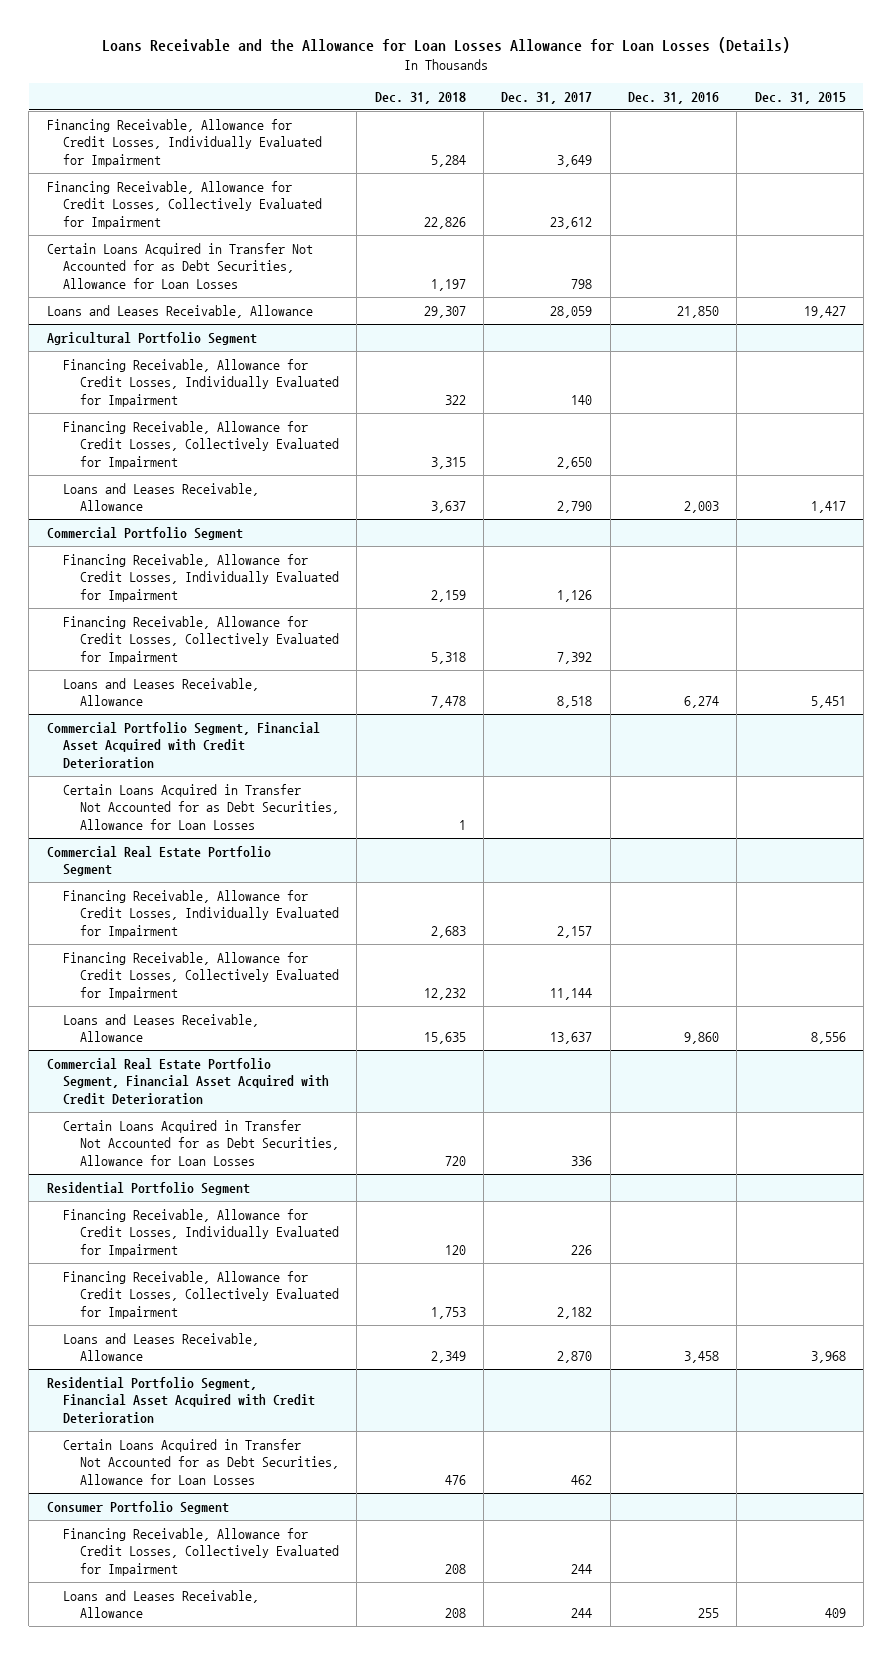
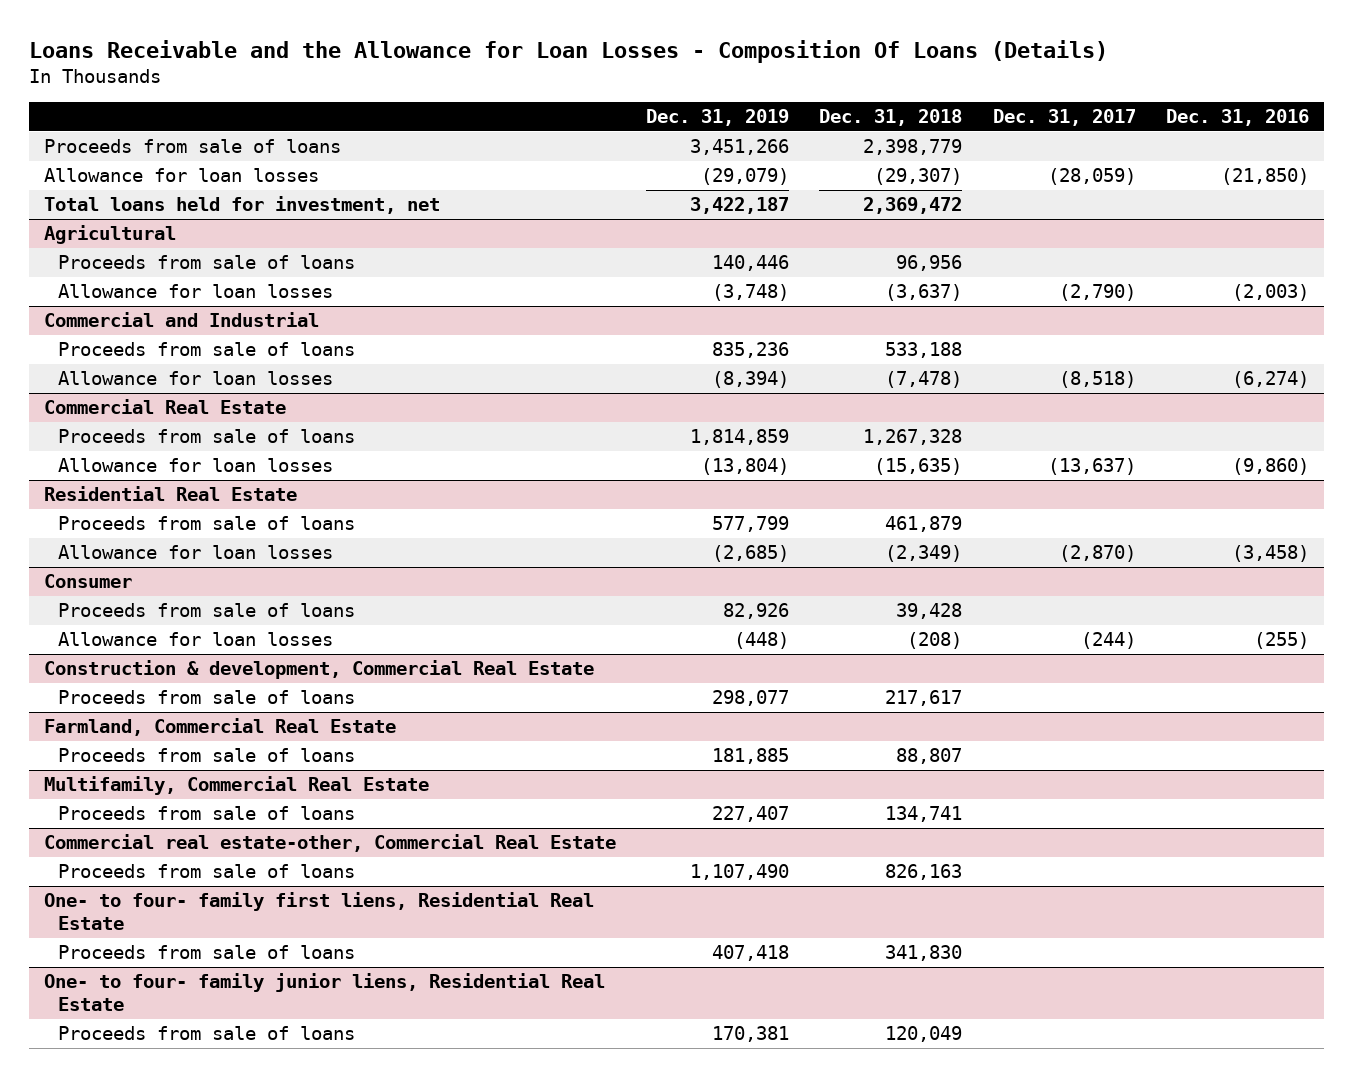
[102,37,791,54] Loans Receivable and the Allowance for Loan Losses Allowance for Loan Losses (Details) -> [28,40,1108,64] Loans Receivable and the Allowance for Loan Losses - Composition Of Loans (Details)
[754,91,846,104] Dec. 31, 2015 -> none
none -> [646,109,790,127] Dec. 31, 2019
[46,118,323,167] Financing Receivable, Allowance for Credit Losses, Individually Evaluated for Impairment -> none
[46,180,323,229] Financing Receivable, Allowance for Credit Losses, Collectively Evaluated for Impairment -> none
[46,242,313,289] Certain Loans Acquired in Transfer Not Accounted for as Debt Securities, Allowance for Loan Losses -> none
[63,358,339,407] Financing Receivable, Allowance for Credit Losses, Individually Evaluated for Impairment -> none
[63,420,339,469] Financing Receivable, Allowance for Credit Losses, Collectively Evaluated for Impairment -> none
[63,553,339,602] Financing Receivable, Allowance for Credit Losses, Individually Evaluated for Impairment -> none
[63,615,339,664] Financing Receivable, Allowance for Credit Losses, Collectively Evaluated for Impairment -> none
[46,721,320,769] Commercial Portfolio Segment, Financial Asset Acquired with Credit Deterioration -> none
[63,783,339,830] Certain Loans Acquired in Transfer Not Accounted for as Debt Securities, Allowance for Loan Losses -> none
[63,889,339,938] Financing Receivable, Allowance for Credit Losses, Individually Evaluated for Impairment -> none
[63,951,339,1000] Financing Receivable, Allowance for Credit Losses, Collectively Evaluated for Impairment -> none
[46,1057,330,1105] Commercial Real Estate Portfolio Segment, Financial Asset Acquired with Credit Deterioration -> none
[63,1119,339,1166] Certain Loans Acquired in Transfer Not Accounted for as Debt Securities, Allowance for Loan Losses -> none
[63,1208,339,1257] Financing Receivable, Allowance for Credit Losses, Individually Evaluated for Impairment -> none
[63,1270,339,1319] Financing Receivable, Allowance for Credit Losses, Collectively Evaluated for Impairment -> none
[46,1376,316,1424] Residential Portfolio Segment, Financial Asset Acquired with Credit Deterioration -> none
[63,1438,339,1485] Certain Loans Acquired in Transfer Not Accounted for as Debt Securities, Allowance for Loan Losses -> none
[63,1527,339,1576] Financing Receivable, Allowance for Credit Losses, Collectively Evaluated for Impairment -> none
none -> [43,139,341,154] Proceeds from sale of loans
[46,304,313,318] Loans and Leases Receivable, Allowance -> [43,168,319,183] Allowance for loan losses
[423,305,466,318] 29,307 -> [874,168,963,186] (29,307)
[550,305,593,318] 28,059 -> [1047,168,1136,186] (28,059)
[676,305,719,318] 21,850 -> [1220,168,1309,186] (21,850)
none -> [43,196,440,215] Total loans held for investment, net
[46,331,257,345] Agricultural Portfolio Segment -> [43,225,176,245] Agricultural
none -> [58,255,356,270] Proceeds from sale of loans
[63,482,260,512] Loans and Leases Receivable, Allowance -> [58,284,334,299] Allowance for loan losses
[430,501,466,514] 3,637 -> [885,284,963,302] (3,637)
[557,501,593,514] 2,790 -> [1058,284,1136,302] (2,790)
[683,501,719,514] 2,003 -> [1231,284,1309,302] (2,003)
[46,526,243,540] Commercial Portfolio Segment -> [43,312,319,328] Commercial and Industrial
none -> [58,342,356,357] Proceeds from sale of loans
[63,677,260,707] Loans and Leases Receivable, Allowance -> [58,371,334,386] Allowance for loan losses
[430,696,466,709] 7,478 -> [885,371,963,389] (7,478)
[557,696,593,709] 8,518 -> [1058,371,1136,389] (8,518)
[683,696,719,709] 6,274 -> [1231,371,1309,389] (6,274)
[46,845,271,877] Commercial Real Estate Portfolio Segment -> [43,399,286,415] Commercial Real Estate
none -> [58,429,356,444] Proceeds from sale of loans
[63,1013,260,1043] Loans and Leases Receivable, Allowance -> [58,458,334,473] Allowance for loan losses
[423,1032,466,1045] 15,635 -> [874,458,963,476] (15,635)
[550,1032,593,1045] 13,637 -> [1047,458,1136,476] (13,637)
[683,1032,719,1045] 9,860 -> [1231,458,1309,476] (9,860)
[46,1181,250,1195] Residential Portfolio Segment -> [43,486,297,502] Residential Real Estate
none -> [58,516,356,531] Proceeds from sale of loans
[63,1332,260,1362] Loans and Leases Receivable, Allowance -> [58,545,334,560] Allowance for loan losses
[430,1351,466,1364] 2,349 -> [885,545,963,563] (2,349)
[557,1351,593,1364] 2,870 -> [1058,545,1136,563] (2,870)
[683,1351,719,1364] 3,458 -> [1231,545,1309,563] (3,458)
[46,1500,229,1514] Consumer Portfolio Segment -> [43,574,132,589] Consumer
none -> [58,603,356,618] Proceeds from sale of loans
[63,1589,260,1619] Loans and Leases Receivable, Allowance -> [58,632,334,647] Allowance for loan losses
[444,1608,466,1619] 208 -> [907,632,963,650] (208)
[571,1608,593,1619] 244 -> [1080,632,1136,650] (244)
[697,1608,719,1619] 255 -> [1253,632,1309,650] (255)
none -> [43,660,594,680] Construction & development, Commercial Real Estate
none -> [58,690,356,705] Proceeds from sale of loans
none -> [43,718,396,737] Farmland, Commercial Real Estate
none -> [58,748,356,763] Proceeds from sale of loans
none -> [43,776,429,796] Multifamily, Commercial Real Estate
none -> [58,806,356,821] Proceeds from sale of loans
none -> [43,834,616,853] Commercial real estate-other, Commercial Real Estate
none -> [58,864,356,879] Proceeds from sale of loans
none -> [43,892,594,931] One- to four- family first liens, Residential Real Estate
none -> [58,945,356,960] Proceeds from sale of loans
none -> [43,973,605,1012] One- to four- family junior liens, Residential Real Estate
none -> [58,1026,356,1041] Proceeds from sale of loans

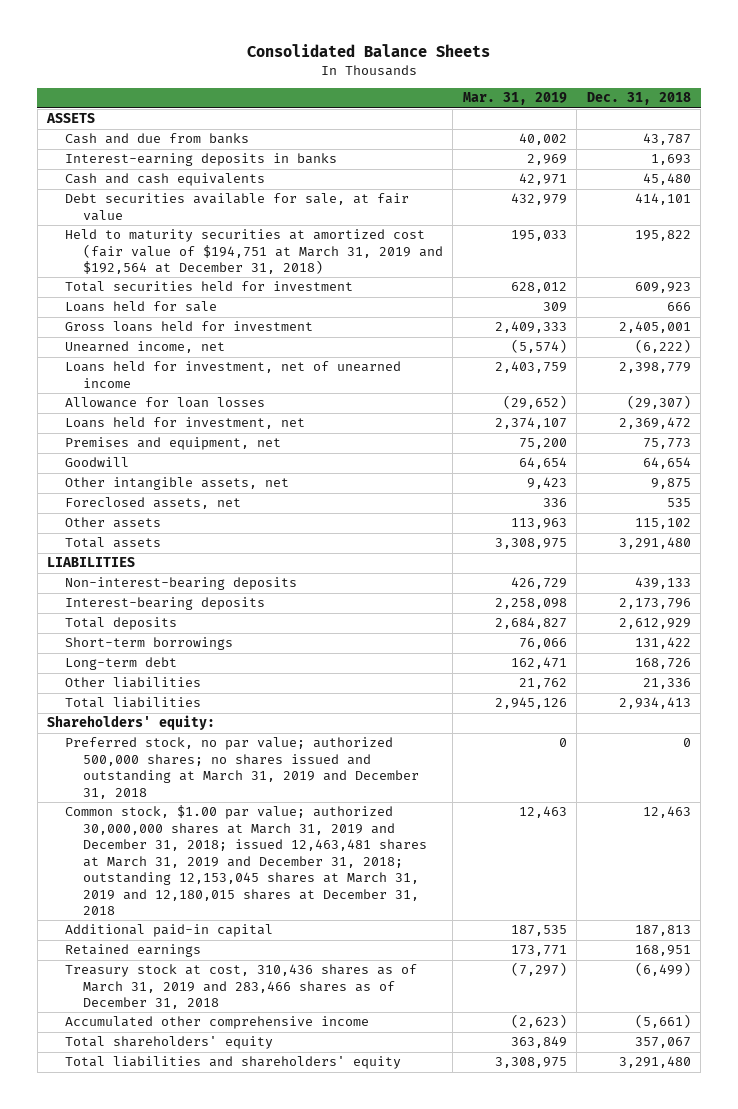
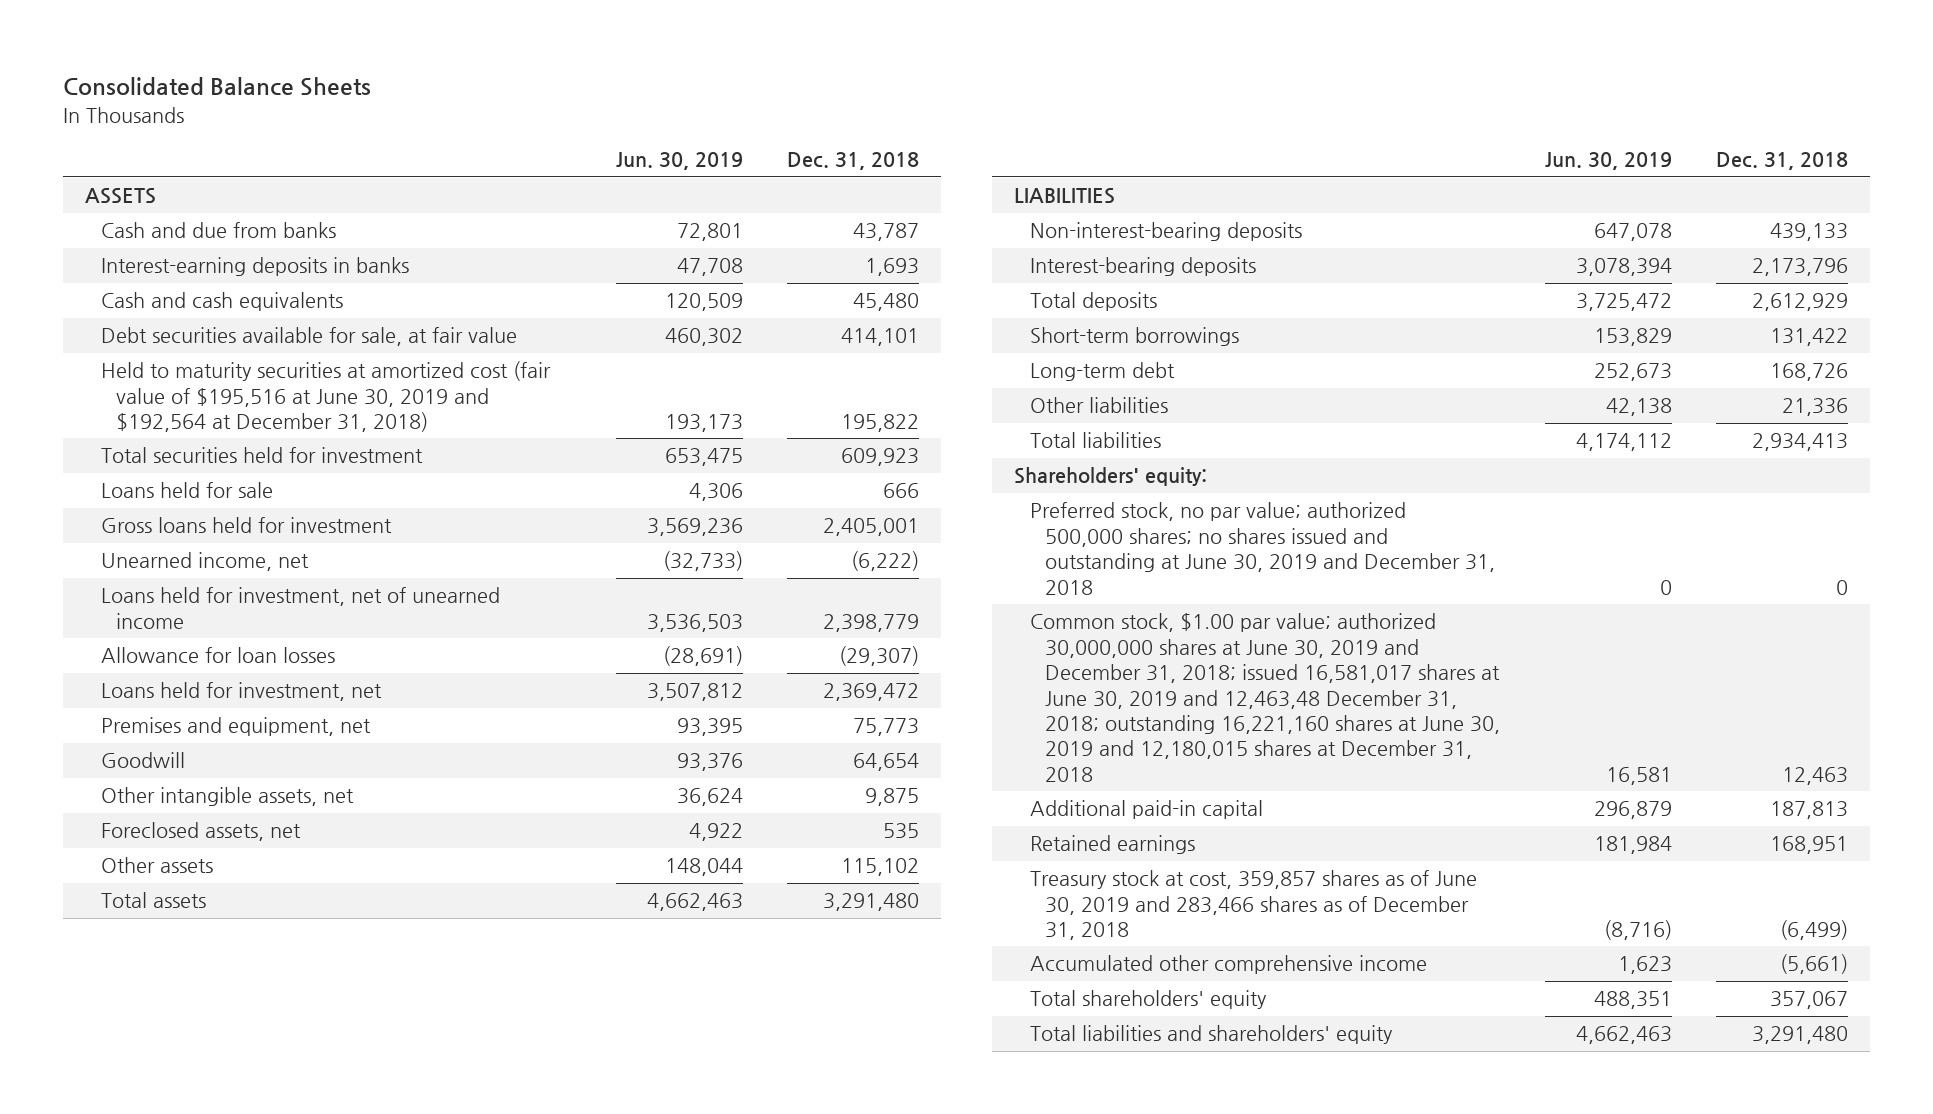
[462,92,567,106] Mar. 31, 2019 -> none
none -> [615,152,743,171] Jun. 30, 2019
[65,229,444,275] Held to maturity securities at amortized cost (fair value of $194,751 at March 31, 2019 and $192,564 at December 31, 2018) -> [100,361,551,433] Held to maturity securities at amortized cost (fair value of $195,516 at June 30, 2019 and $192,564 at December 31, 2018)
[65,737,420,799] Preferred stock, no par value; authorized 500,000 shares; no shares issued and outstanding at March 31, 2019 and December 31, 2018 -> [1029,502,1496,595] Preferred stock, no par value; authorized 500,000 shares; no shares issued and outstanding at June 30, 2019 and December 31, 2018
[65,805,428,915] Common stock, $1.00 par value; authorized 30,000,000 shares at March 31, 2019 and December 31, 2018; issued 12,463,481 shares at March 31, 2019 and December 31, 2018; outstanding 12,153,045 shares at March 31, 2019 and 12,180,015 shares at December 31, 2018 -> [1029,613,1501,782] Common stock, $1.00 par value; authorized 30,000,000 shares at June 30, 2019 and December 31, 2018; issued 16,581,017 shares at June 30, 2019 and 12,463,48 December 31, 2018; outstanding 16,221,160 shares at June 30, 2019 and 12,180,015 shares at December 31, 2018
[65,964,418,1010] Treasury stock at cost, 310,436 shares as of March 31, 2019 and 283,466 shares as of December 31, 2018 -> [1029,870,1477,941] Treasury stock at cost, 359,857 shares as of June 30, 2019 and 283,466 shares as of December 31, 2018

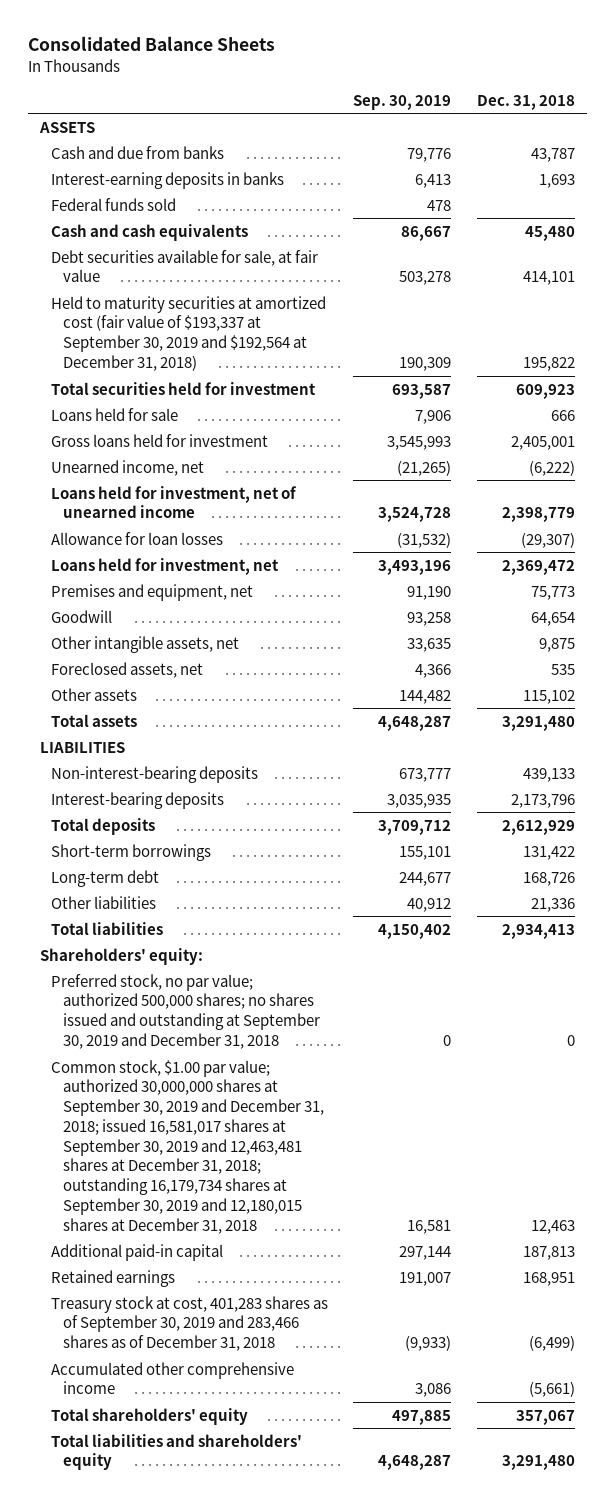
[615,152,743,171] Jun. 30, 2019 -> none
none -> [353,94,452,110] Sep. 30, 2019
none -> [51,197,177,211] Federal funds sold
[100,361,551,433] Held to maturity securities at amortized cost (fair value of $195,516 at June 30, 2019 and $192,564 at December 31, 2018) -> [51,295,327,371] Held to maturity securities at amortized cost (fair value of $193,337 at September 30, 2019 and $192,564 at December 31, 2018)
[1029,502,1496,595] Preferred stock, no par value; authorized 500,000 shares; no shares issued and outstanding at June 30, 2019 and December 31, 2018 -> [51,973,320,1049] Preferred stock, no par value; authorized 500,000 shares; no shares issued and outstanding at September 30, 2019 and December 31, 2018
[1029,613,1501,782] Common stock, $1.00 par value; authorized 30,000,000 shares at June 30, 2019 and December 31, 2018; issued 16,581,017 shares at June 30, 2019 and 12,463,48 December 31, 2018; outstanding 16,221,160 shares at June 30, 2019 and 12,180,015 shares at December 31, 2018 -> [51,1059,324,1234] Common stock, $1.00 par value; authorized 30,000,000 shares at September 30, 2019 and December 31, 2018; issued 16,581,017 shares at September 30, 2019 and 12,463,481 shares at December 31, 2018; outstanding 16,179,734 shares at September 30, 2019 and 12,180,015 shares at December 31, 2018
[1029,870,1477,941] Treasury stock at cost, 359,857 shares as of June 30, 2019 and 283,466 shares as of December 31, 2018 -> [51,1295,329,1352] Treasury stock at cost, 401,283 shares as of September 30, 2019 and 283,466 shares as of December 31, 2018

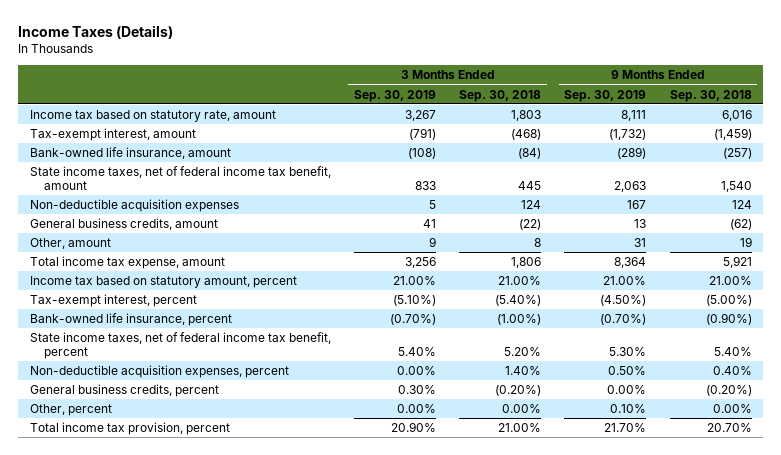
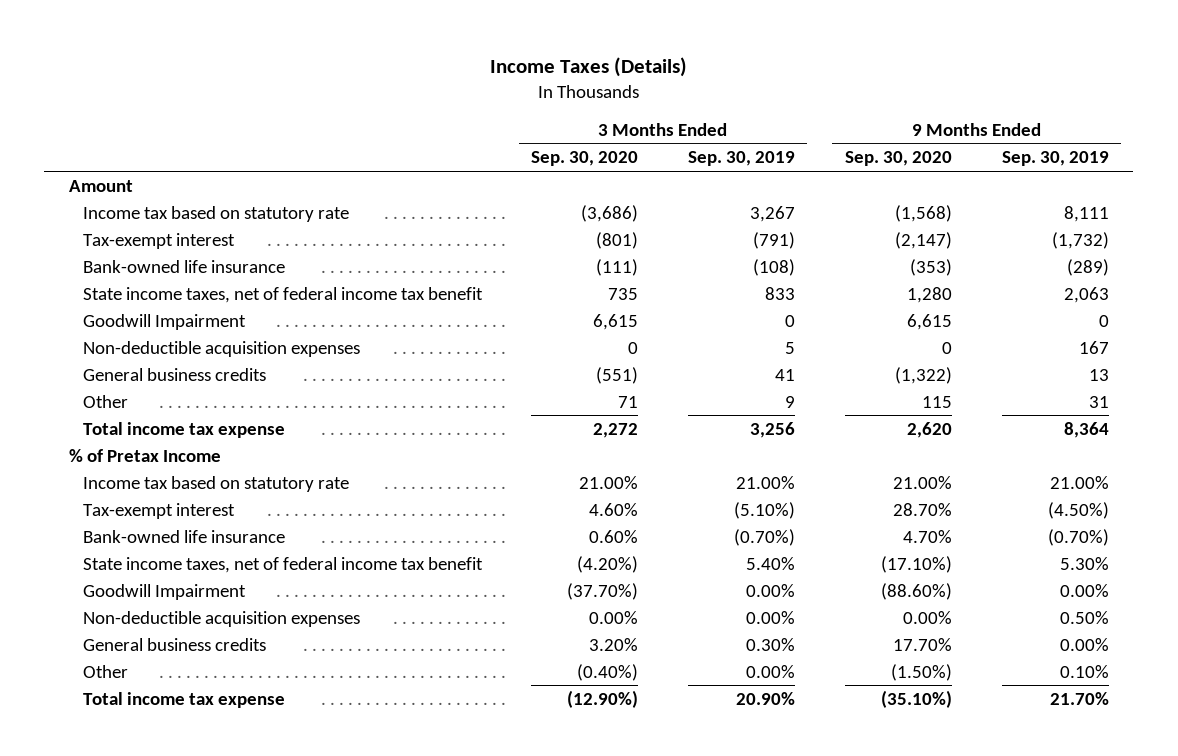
[459,89,542,102] Sep. 30, 2018 -> none
[669,89,752,102] Sep. 30, 2018 -> none
none -> [531,151,639,167] Sep. 30, 2020
none -> [844,151,952,167] Sep. 30, 2020
none -> [69,179,134,192] Amount
[29,110,276,123] Income tax based on statutory rate, amount -> [82,205,349,222] Income tax based on statutory rate
[29,128,196,142] Tax-exempt interest, amount -> [82,232,235,249] Tax-exempt interest
[29,147,231,160] Bank-owned life insurance, amount -> [82,259,285,273] Bank-owned life insurance
[29,166,331,190] State income taxes, net of federal income tax benefit, amount -> [82,286,483,303] State income taxes, net of federal income tax benefit
none -> [82,313,246,330] Goodwill Impairment
[29,218,218,231] General business credits, amount -> [82,367,266,381] General business credits
[29,238,111,250] Other, amount -> [82,394,128,408] Other
[29,256,225,270] Total income tax expense, amount -> [82,421,285,438] Total income tax expense
none -> [69,448,222,462] % of Pretax Income
[29,276,297,289] Income tax based on statutory amount, percent -> [82,475,349,492] Income tax based on statutory rate
[29,294,197,308] Tax-exempt interest, percent -> [82,502,235,519] Tax-exempt interest
[29,313,232,327] Bank-owned life insurance, percent -> [82,529,285,543] Bank-owned life insurance
[29,332,331,359] State income taxes, net of federal income tax benefit, percent -> [82,556,483,573] State income taxes, net of federal income tax benefit
none -> [82,583,246,600] Goodwill Impairment
[29,365,289,379] Non-deductible acquisition expenses, percent -> [82,610,360,627] Non-deductible acquisition expenses
[29,384,219,398] General business credits, percent -> [82,637,266,651] General business credits
[29,404,112,417] Other, percent -> [82,664,128,678] Other
[29,422,230,436] Total income tax provision, percent -> [82,691,285,708] Total income tax expense

